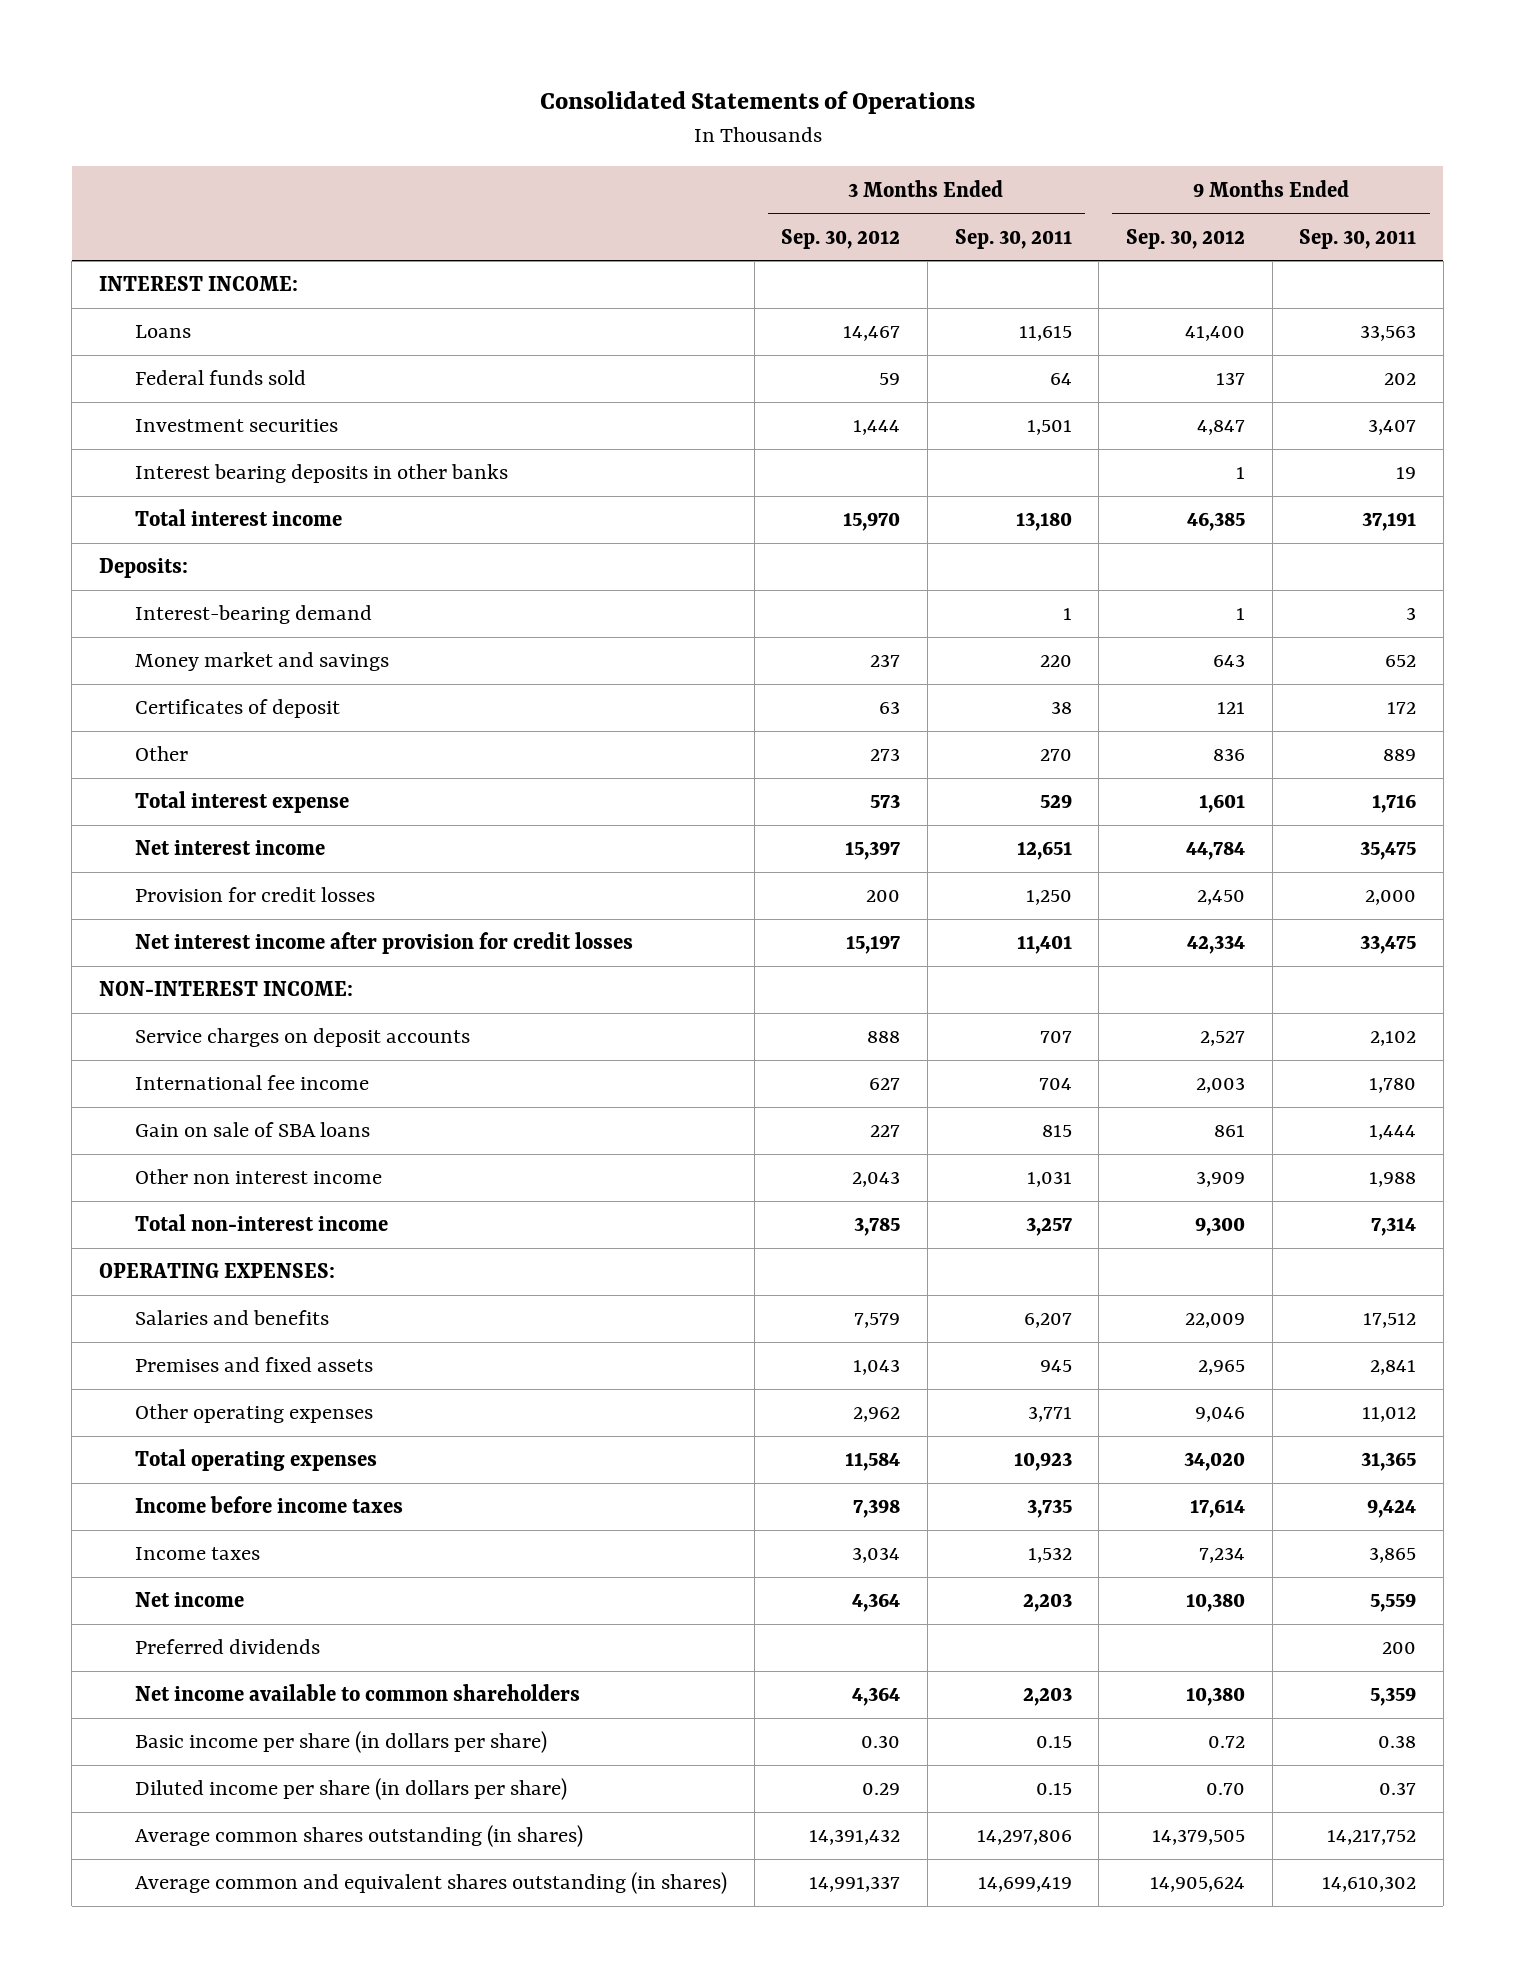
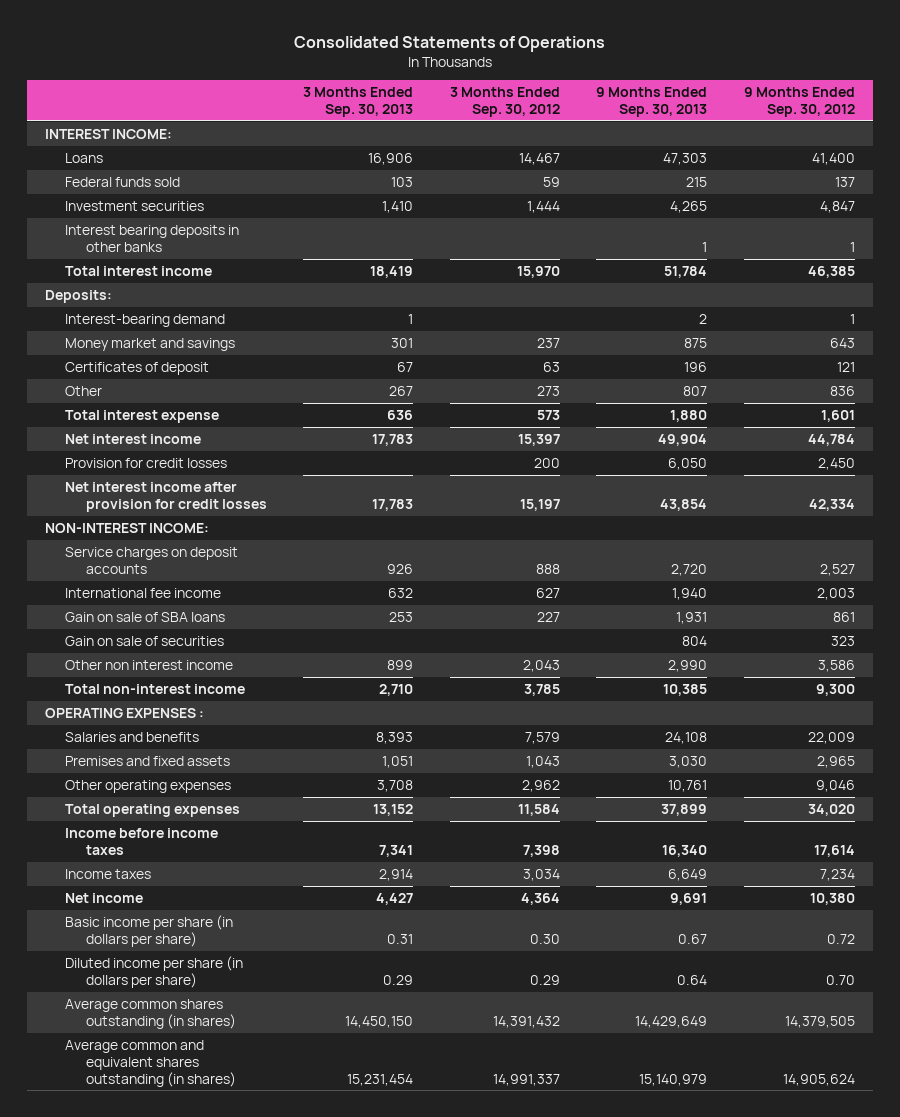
[954,228,1072,249] Sep. 30, 2011 -> none
[1299,228,1417,249] Sep. 30, 2011 -> none
none -> [303,87,414,118] 3 Months Ended Sep. 30, 2013
none -> [596,87,708,118] 9 Months Ended Sep. 30, 2013
none -> [65,635,225,646] Gain on sale of securities
[1195,1171,1245,1188] 3,909 -> [817,659,855,672] 3,586
[98,1263,335,1279] OPERATING EXPENSES: -> [44,707,204,718] OPERATING EXPENSES :
[134,1639,320,1655] Preferred dividends -> none
[134,1684,580,1702] Net income available to common shareholders -> none

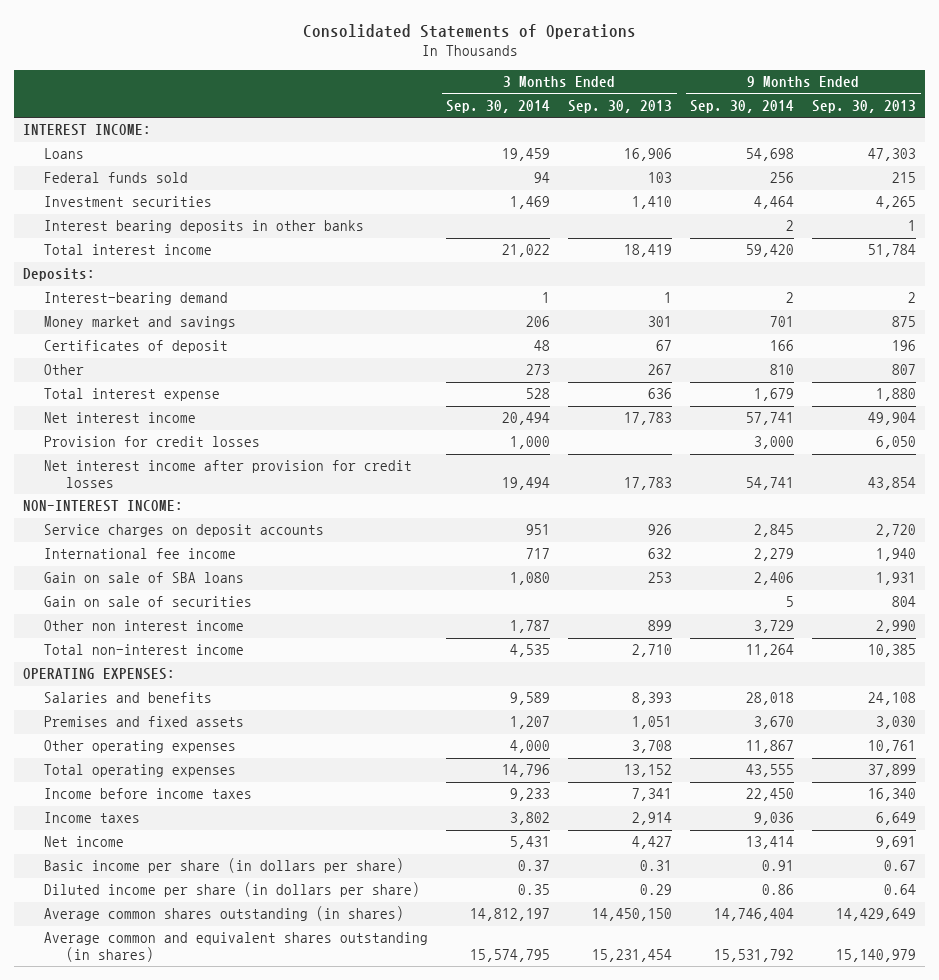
[449,87,560,118] 3 Months Ended Sep. 30, 2012 -> none
[743,87,855,118] 9 Months Ended Sep. 30, 2012 -> none
none -> [446,99,551,113] Sep. 30, 2014
none -> [690,99,795,113] Sep. 30, 2014
[44,707,204,718] OPERATING EXPENSES : -> [22,668,175,681] OPERATING EXPENSES:

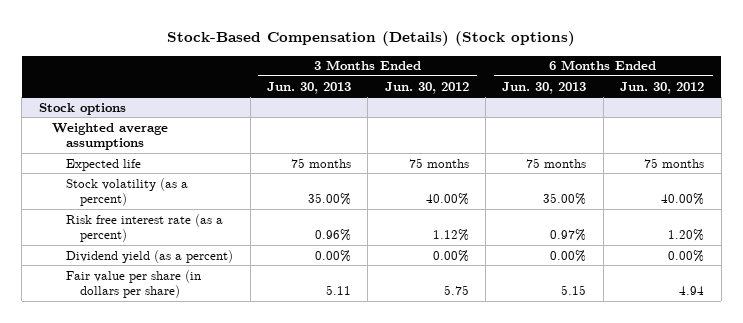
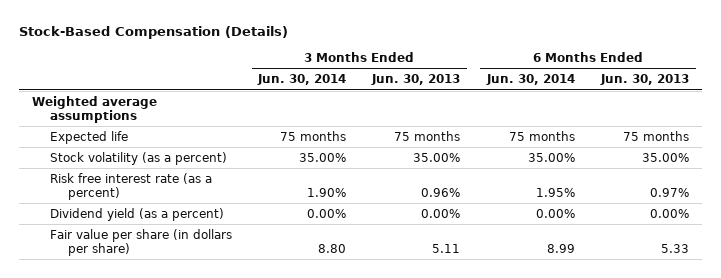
[167,31,576,47] Stock-Based Compensation (Details) (Stock options) -> [18,26,288,40] Stock-Based Compensation (Details)
[384,81,469,94] Jun. 30, 2012 -> none
[620,81,705,94] Jun. 30, 2012 -> none
none -> [257,74,347,86] Jun. 30, 2014
none -> [485,74,575,86] Jun. 30, 2014
[38,102,126,115] Stock options -> none
[561,285,587,296] 5.15 -> [660,243,689,253] 5.33

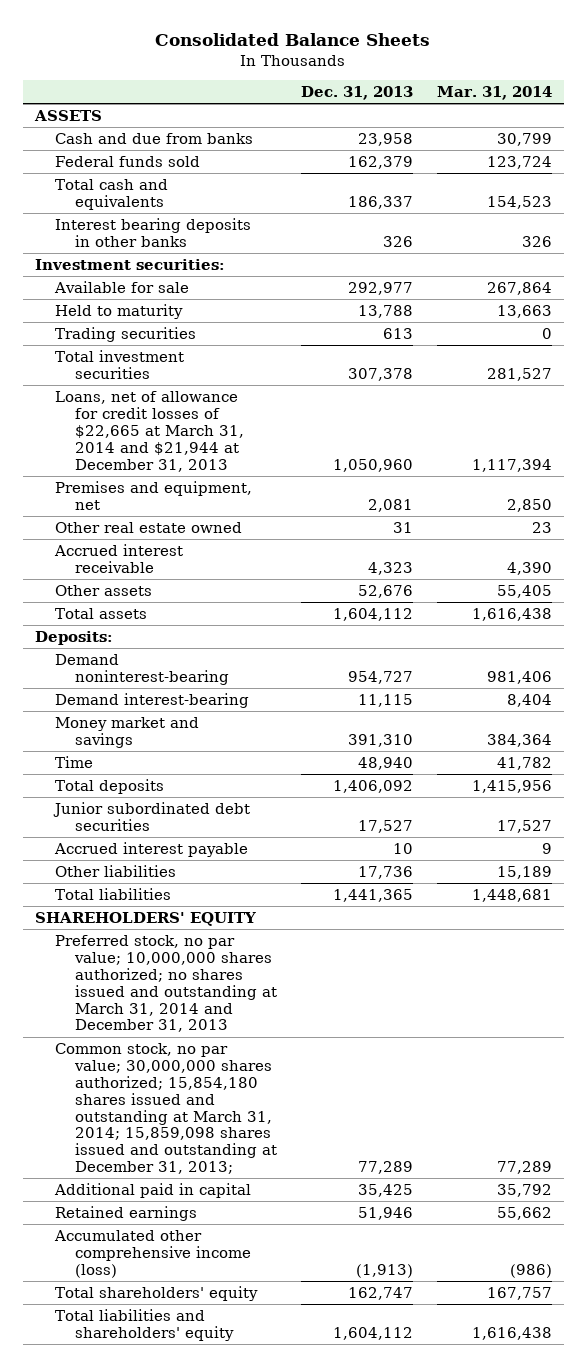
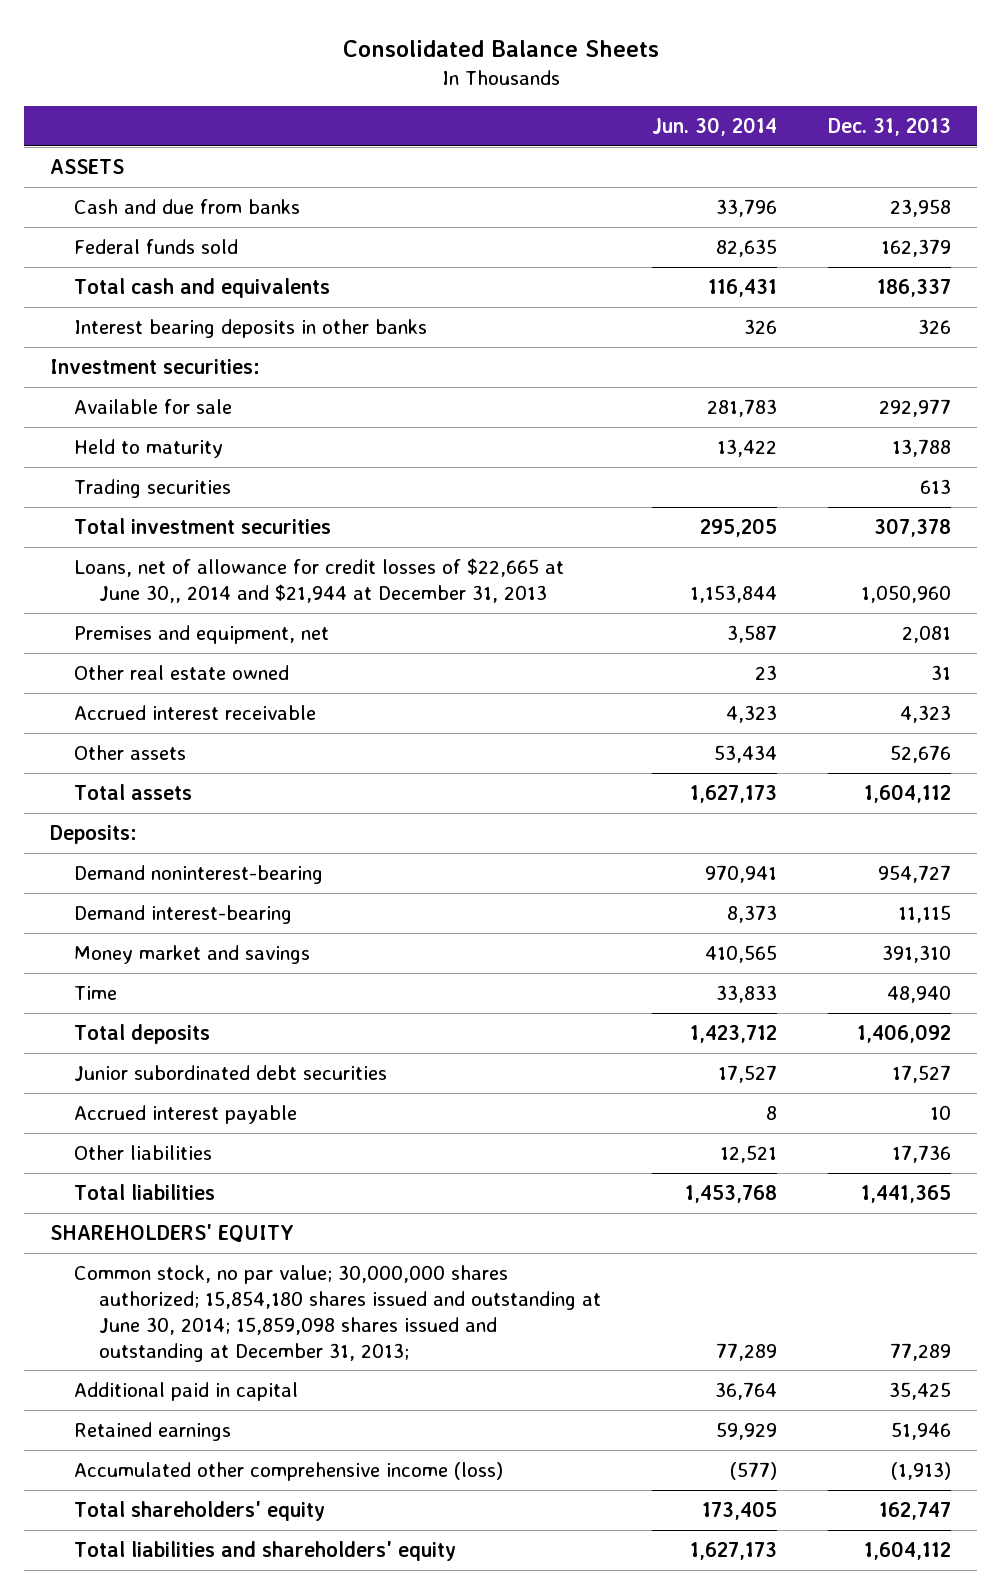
[436,86,552,101] Mar. 31, 2014 -> none
none -> [652,116,778,136] Jun. 30, 2014
[55,390,244,472] Loans, net of allowance for credit losses of $22,665 at March 31, 2014 and $21,944 at December 31, 2013 -> [74,558,565,603] Loans, net of allowance for credit losses of $22,665 at June 30,, 2014 and $21,944 at December 31, 2013
[55,934,277,1033] Preferred stock, no par value; 10,000,000 shares authorized; no shares issued and outstanding at March 31, 2014 and December 31, 2013 -> none
[55,1042,277,1175] Common stock, no par value; 30,000,000 shares authorized; 15,854,180 shares issued and outstanding at March 31, 2014; 15,859,098 shares issued and outstanding at December 31, 2013; -> [74,1265,602,1362] Common stock, no par value; 30,000,000 shares authorized; 15,854,180 shares issued and outstanding at June 30, 2014; 15,859,098 shares issued and outstanding at December 31, 2013;

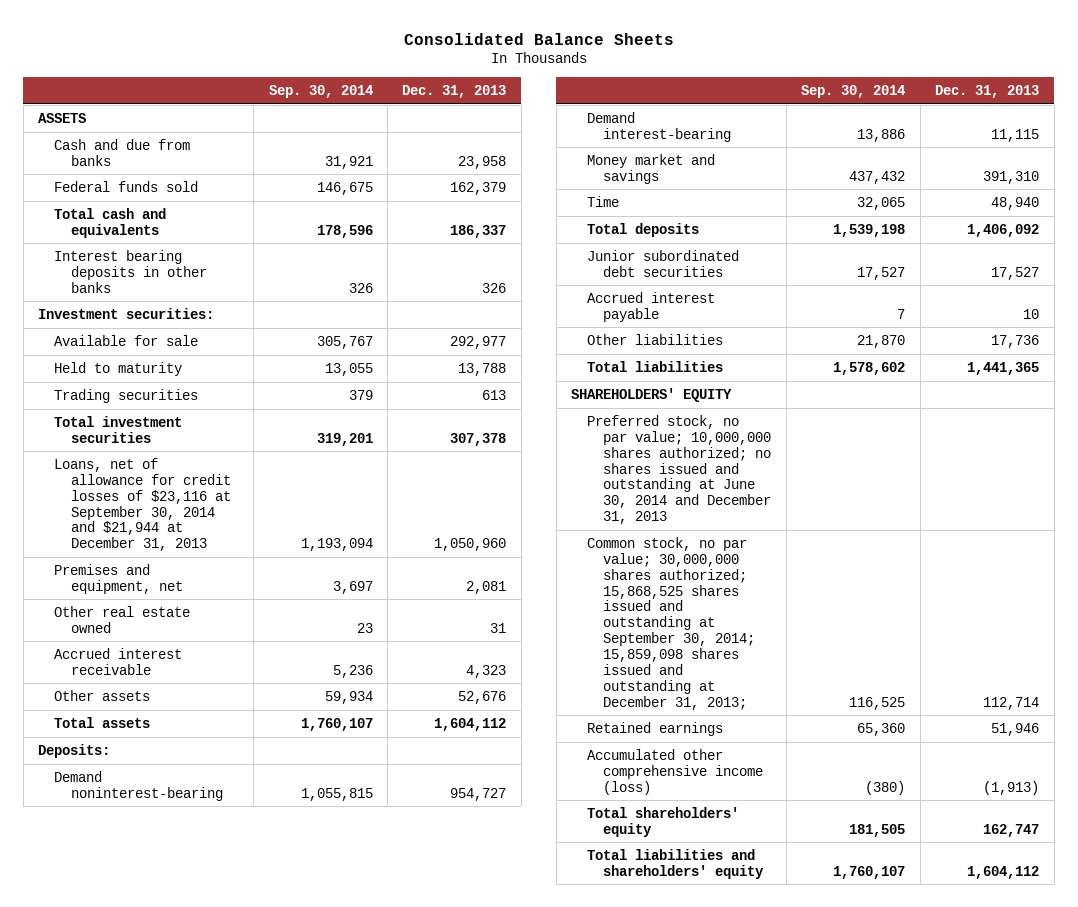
[652,116,778,136] Jun. 30, 2014 -> none
none -> [268,85,373,99] Sep. 30, 2014
[74,558,565,603] Loans, net of allowance for credit losses of $22,665 at June 30,, 2014 and $21,944 at December 31, 2013 -> [54,457,231,552] Loans, net of allowance for credit losses of $23,116 at September 30, 2014 and $21,944 at December 31, 2013
[74,1382,299,1402] Additional paid in capital -> none
none -> [587,414,772,525] Preferred stock, no par value; 10,000,000 shares authorized; no shares issued and outstanding at June 30, 2014 and December 31, 2013
[74,1265,602,1362] Common stock, no par value; 30,000,000 shares authorized; 15,854,180 shares issued and outstanding at June 30, 2014; 15,859,098 shares issued and outstanding at December 31, 2013; -> [587,536,756,710] Common stock, no par value; 30,000,000 shares authorized; 15,868,525 shares issued and outstanding at September 30, 2014; 15,859,098 shares issued and outstanding at December 31, 2013;
[890,1342,952,1361] 77,289 -> [983,696,1040,710] 112,714

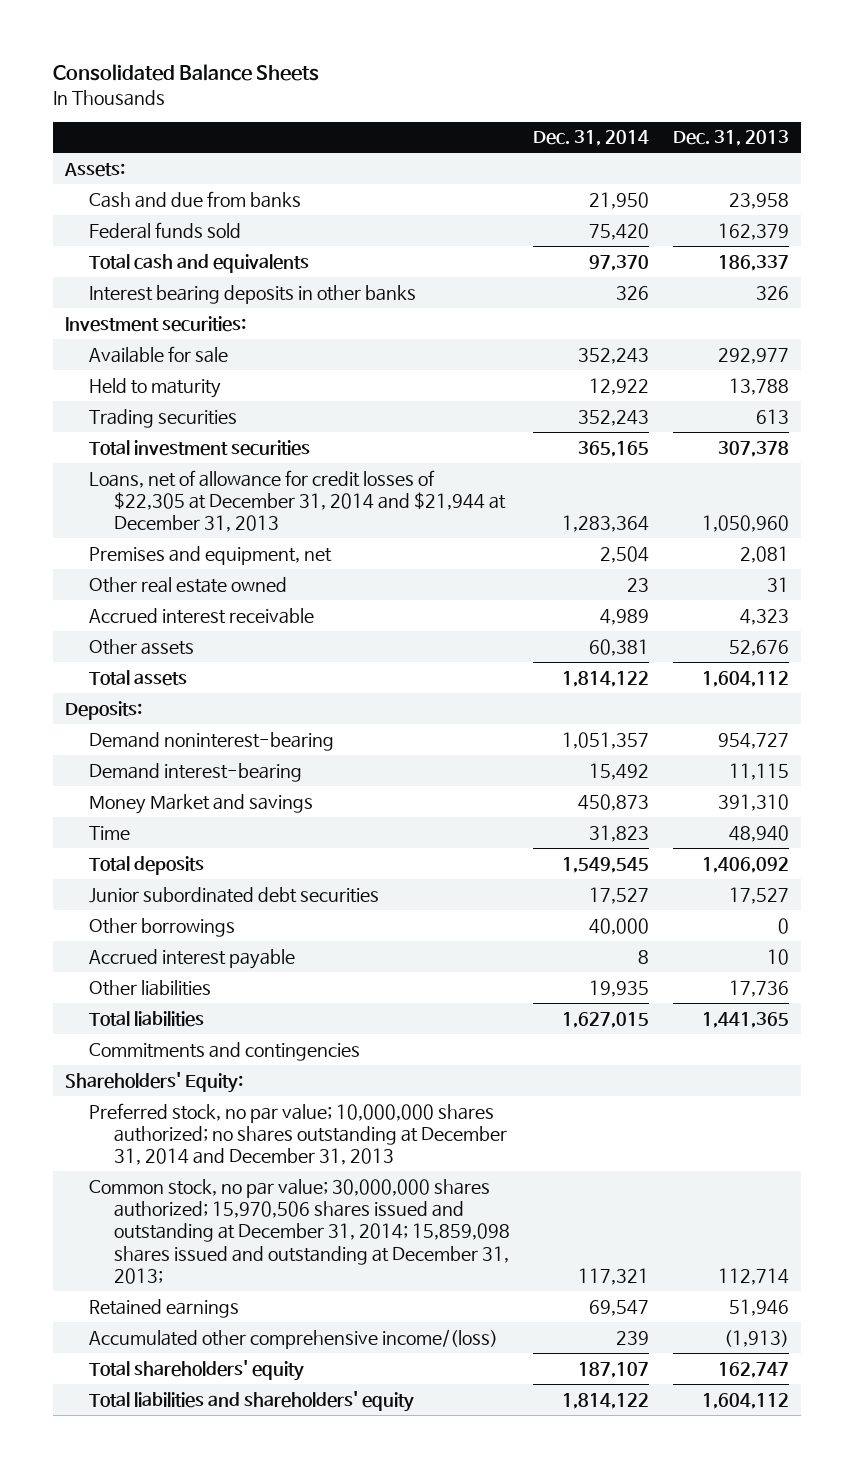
[268,85,373,99] Sep. 30, 2014 -> none
none -> [533,130,650,147] Dec. 31, 2014
[38,112,87,123] ASSETS -> [63,162,125,177] Assets:
[54,457,231,552] Loans, net of allowance for credit losses of $23,116 at September 30, 2014 and $21,944 at December 31, 2013 -> [89,469,506,533] Loans, net of allowance for credit losses of $22,305 at December 31, 2014 and $21,944 at December 31, 2013
[587,153,716,184] Money market and savings -> [89,793,314,814] Money Market and savings
none -> [89,917,236,937] Other borrowings
none -> [89,1041,361,1061] Commitments and contingencies
[571,387,733,402] SHAREHOLDERS' EQUITY -> [64,1071,243,1093] Shareholders' Equity:
[587,414,772,525] Preferred stock, no par value; 10,000,000 shares authorized; no shares issued and outstanding at June 30, 2014 and December 31, 2013 -> [89,1102,507,1166] Preferred stock, no par value; 10,000,000 shares authorized; no shares outstanding at December 31, 2014 and December 31, 2013
[587,536,756,710] Common stock, no par value; 30,000,000 shares authorized; 15,868,525 shares issued and outstanding at September 30, 2014; 15,859,098 shares issued and outstanding at December 31, 2013; -> [89,1178,510,1285] Common stock, no par value; 30,000,000 shares authorized; 15,970,506 shares issued and outstanding at December 31, 2014; 15,859,098 shares issued and outstanding at December 31, 2013;
[587,748,764,795] Accumulated other comprehensive income (loss) -> [89,1328,499,1349] Accumulated other comprehensive income/(loss)

